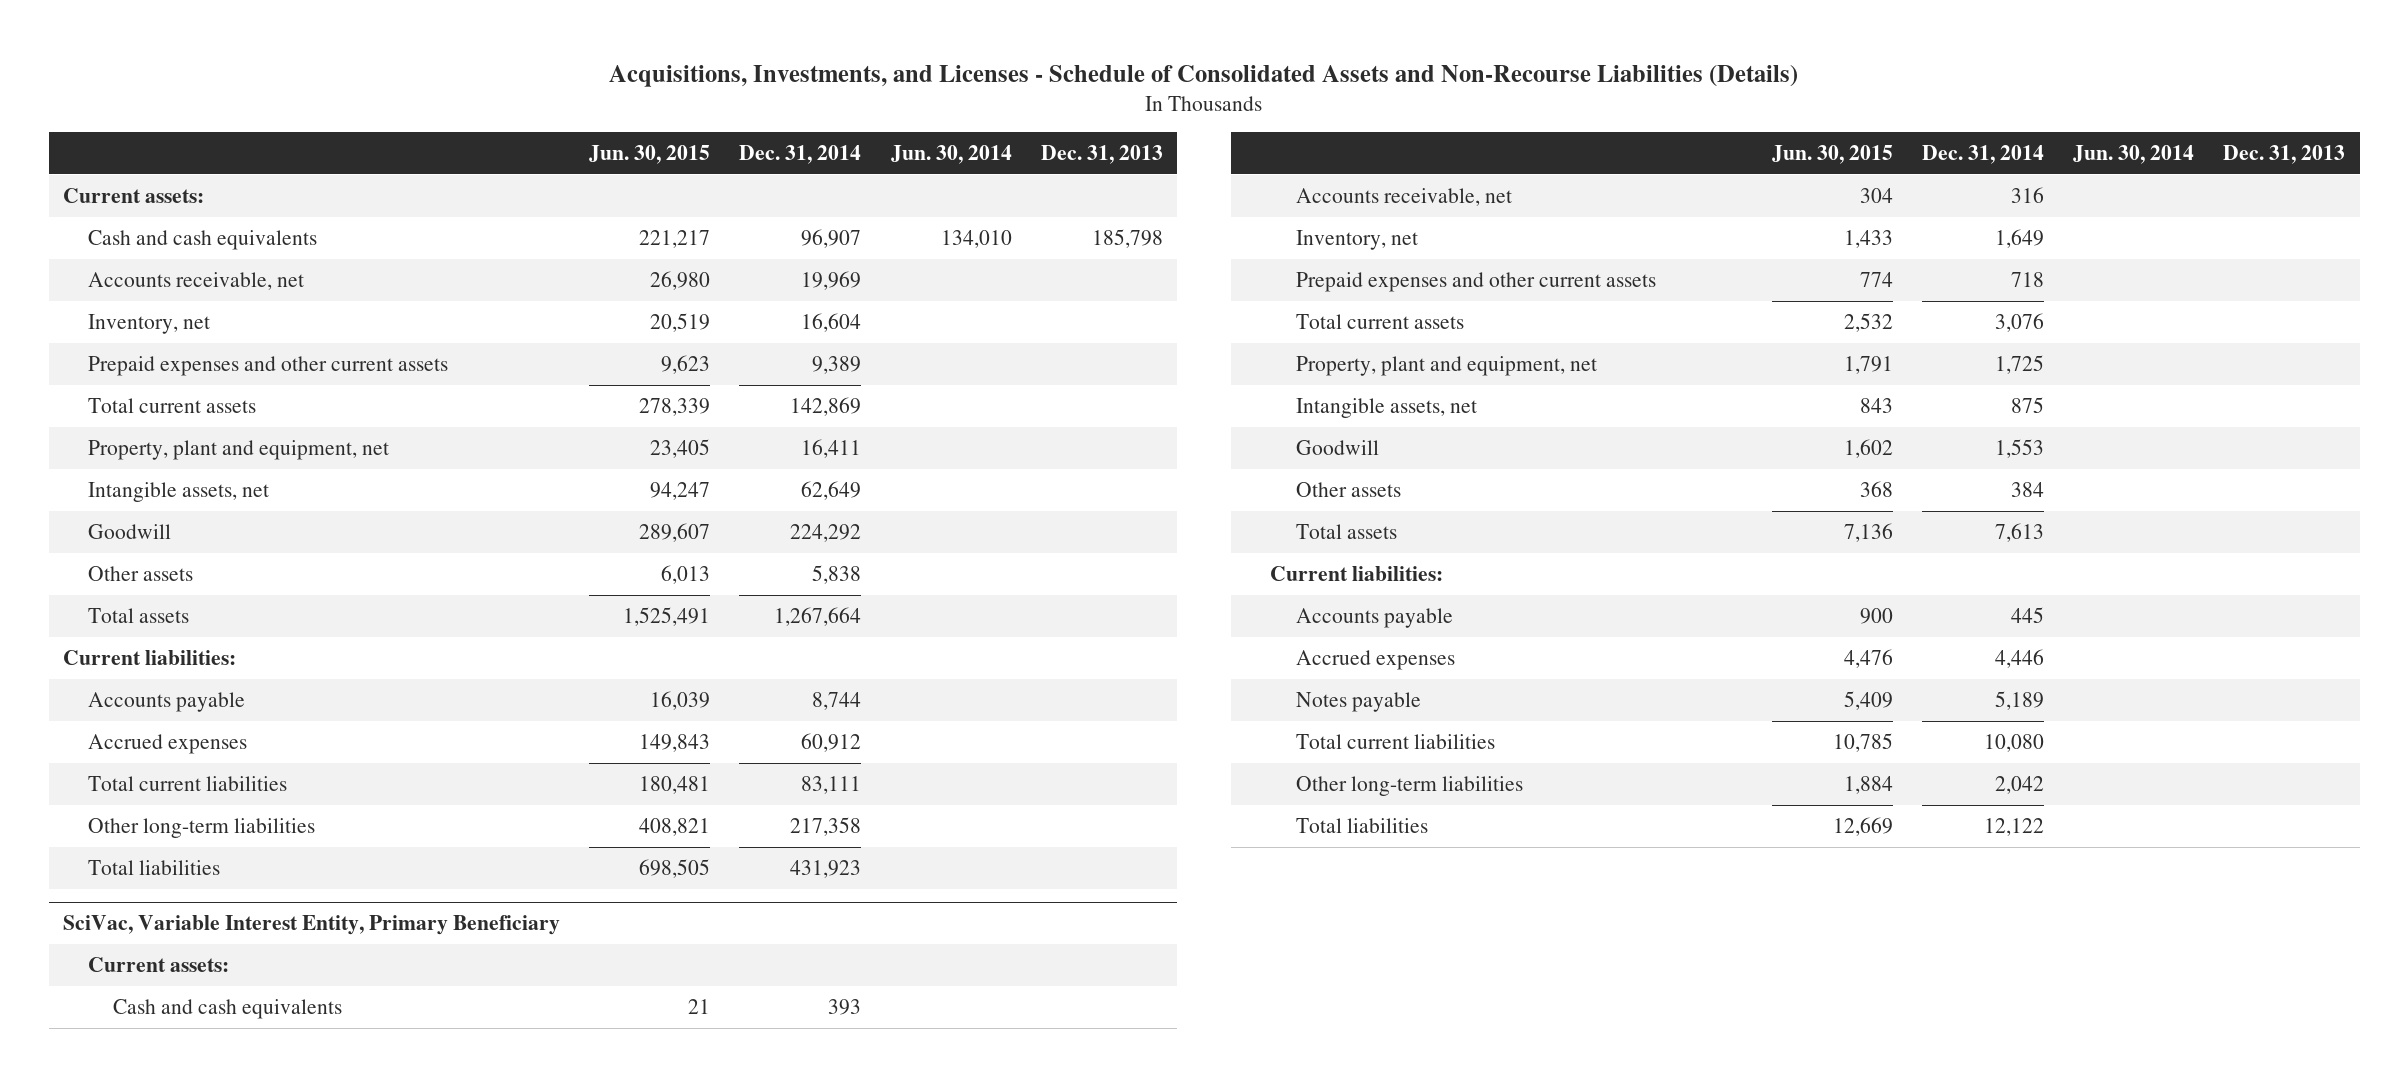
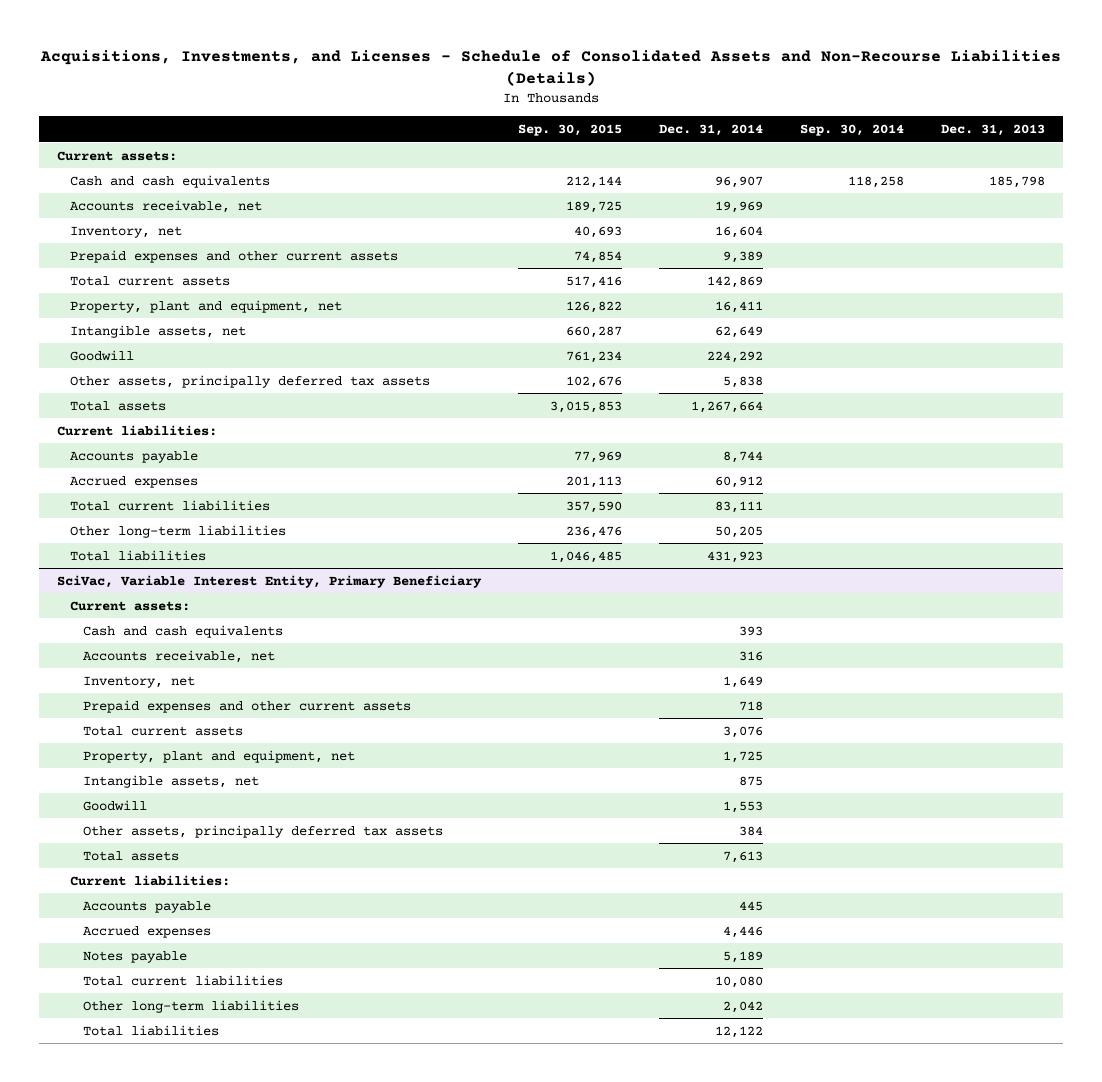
[589,144,711,164] Jun. 30, 2015 -> none
[890,144,1012,164] Jun. 30, 2014 -> none
none -> [518,124,623,137] Sep. 30, 2015
none -> [799,124,904,137] Sep. 30, 2014
[88,565,194,581] Other assets -> [70,374,431,388] Other assets, principally deferred tax assets
[790,816,862,836] 217,358 -> [714,525,763,538] 50,205
[1295,481,1401,497] Other assets -> [83,824,444,838] Other assets, principally deferred tax assets

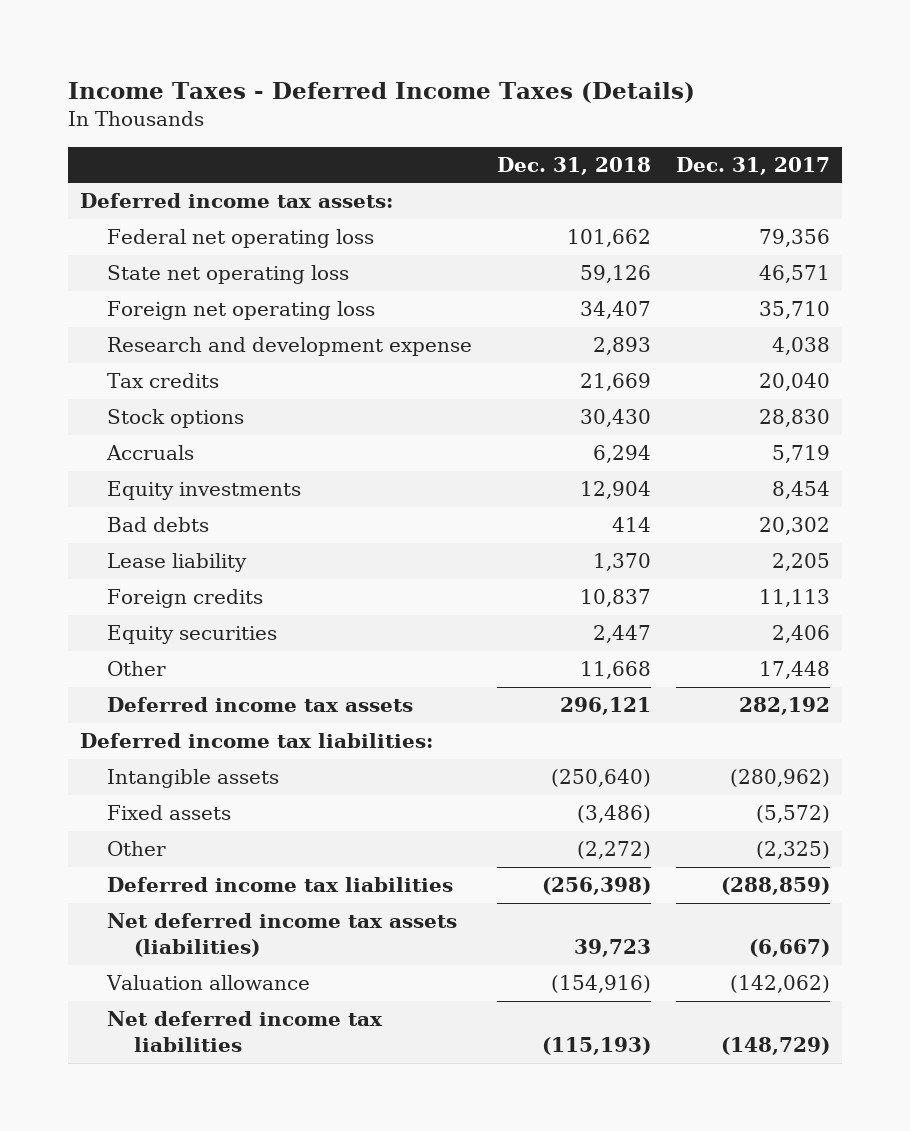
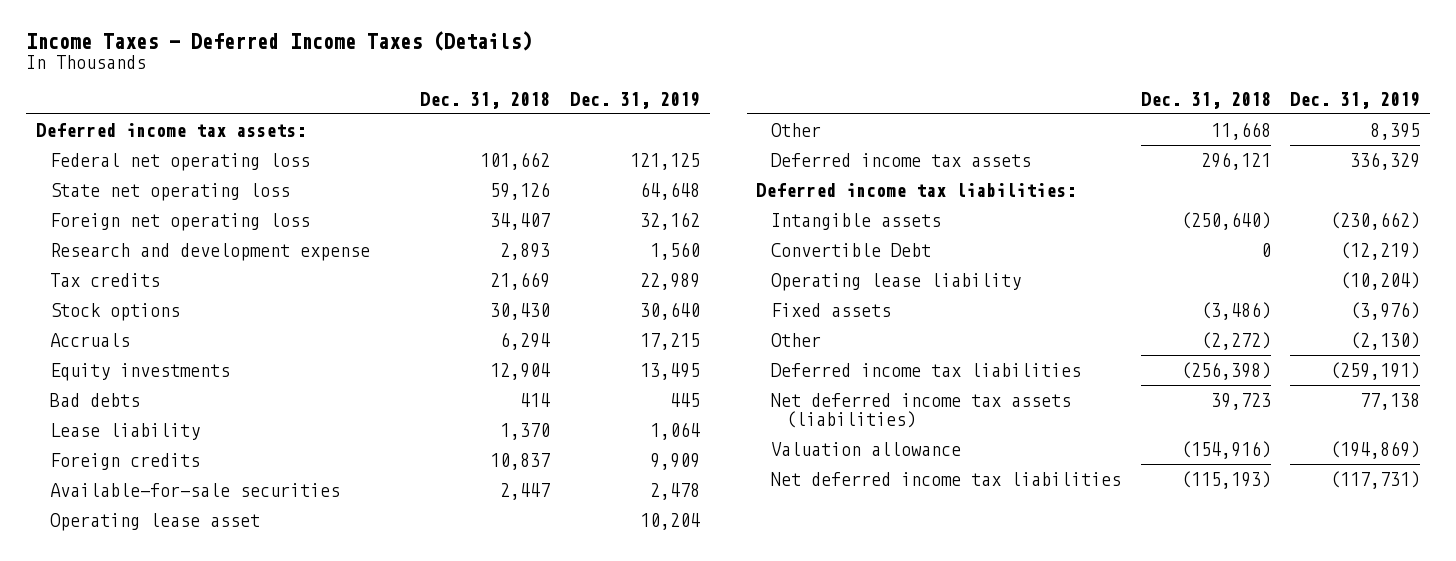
[675,156,830,175] Dec. 31, 2017 -> none
none -> [569,91,700,109] Dec. 31, 2019
[107,625,278,645] Equity securities -> [50,482,341,497] Available-for-sale securities
none -> [50,512,261,531] Operating lease asset
none -> [771,242,932,257] Convertible Debt
none -> [771,272,1022,291] Operating lease liability

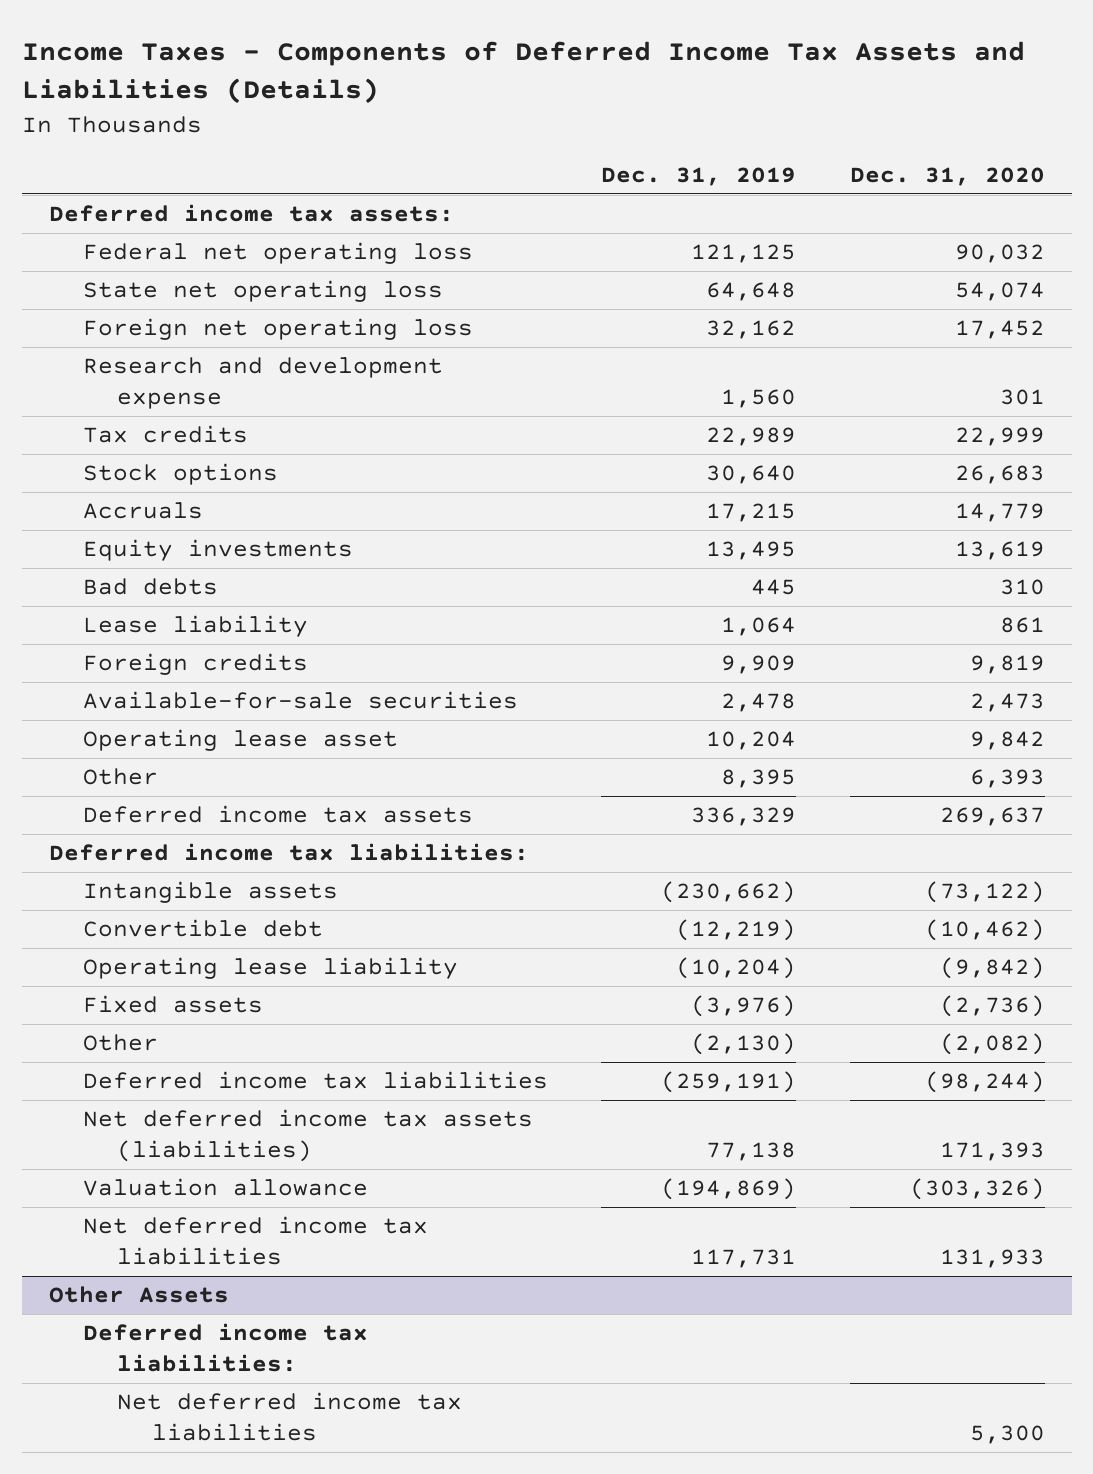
[25,30,532,51] Income Taxes - Deferred Income Taxes (Details) -> [21,41,1025,105] Income Taxes - Components of Deferred Income Tax Assets and Liabilities (Details)
[419,91,550,109] Dec. 31, 2018 -> none
none -> [849,167,1045,187] Dec. 31, 2020
[771,242,932,257] Convertible Debt -> [82,919,323,938] Convertible debt
[1330,470,1421,489] (117,731) -> [691,1249,797,1269] 117,731
none -> [48,1286,229,1304] Other Assets
none -> [82,1323,368,1373] Deferred income tax liabilities:
none -> [117,1392,463,1442] Net deferred income tax liabilities

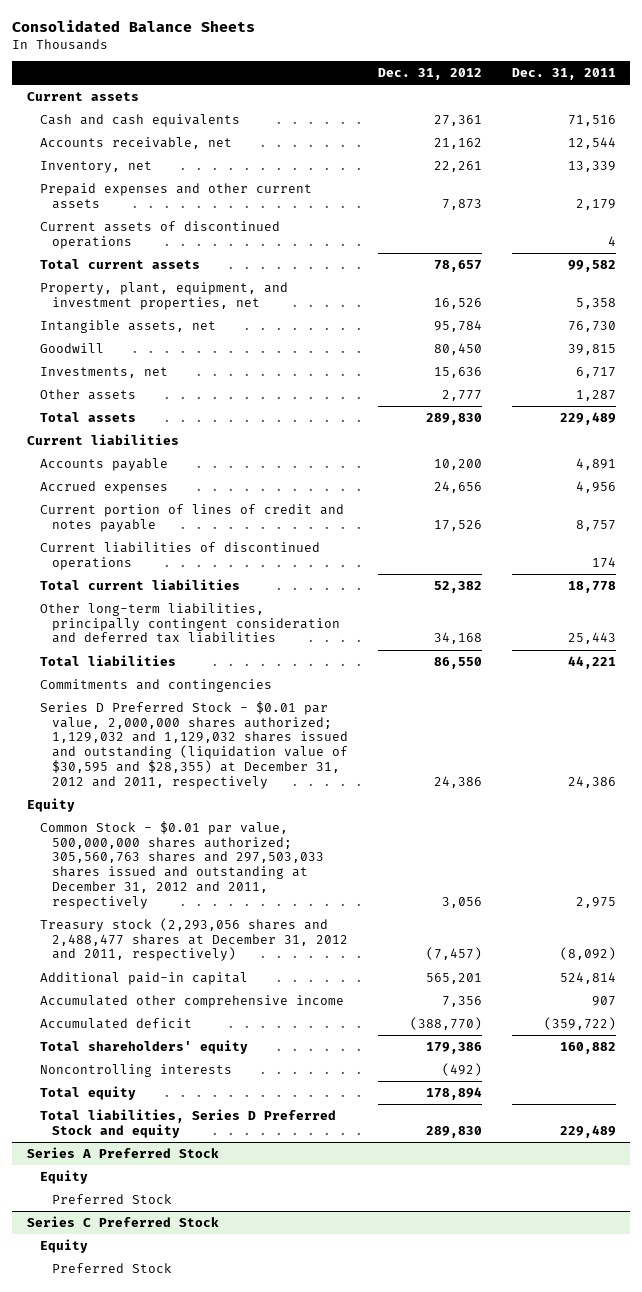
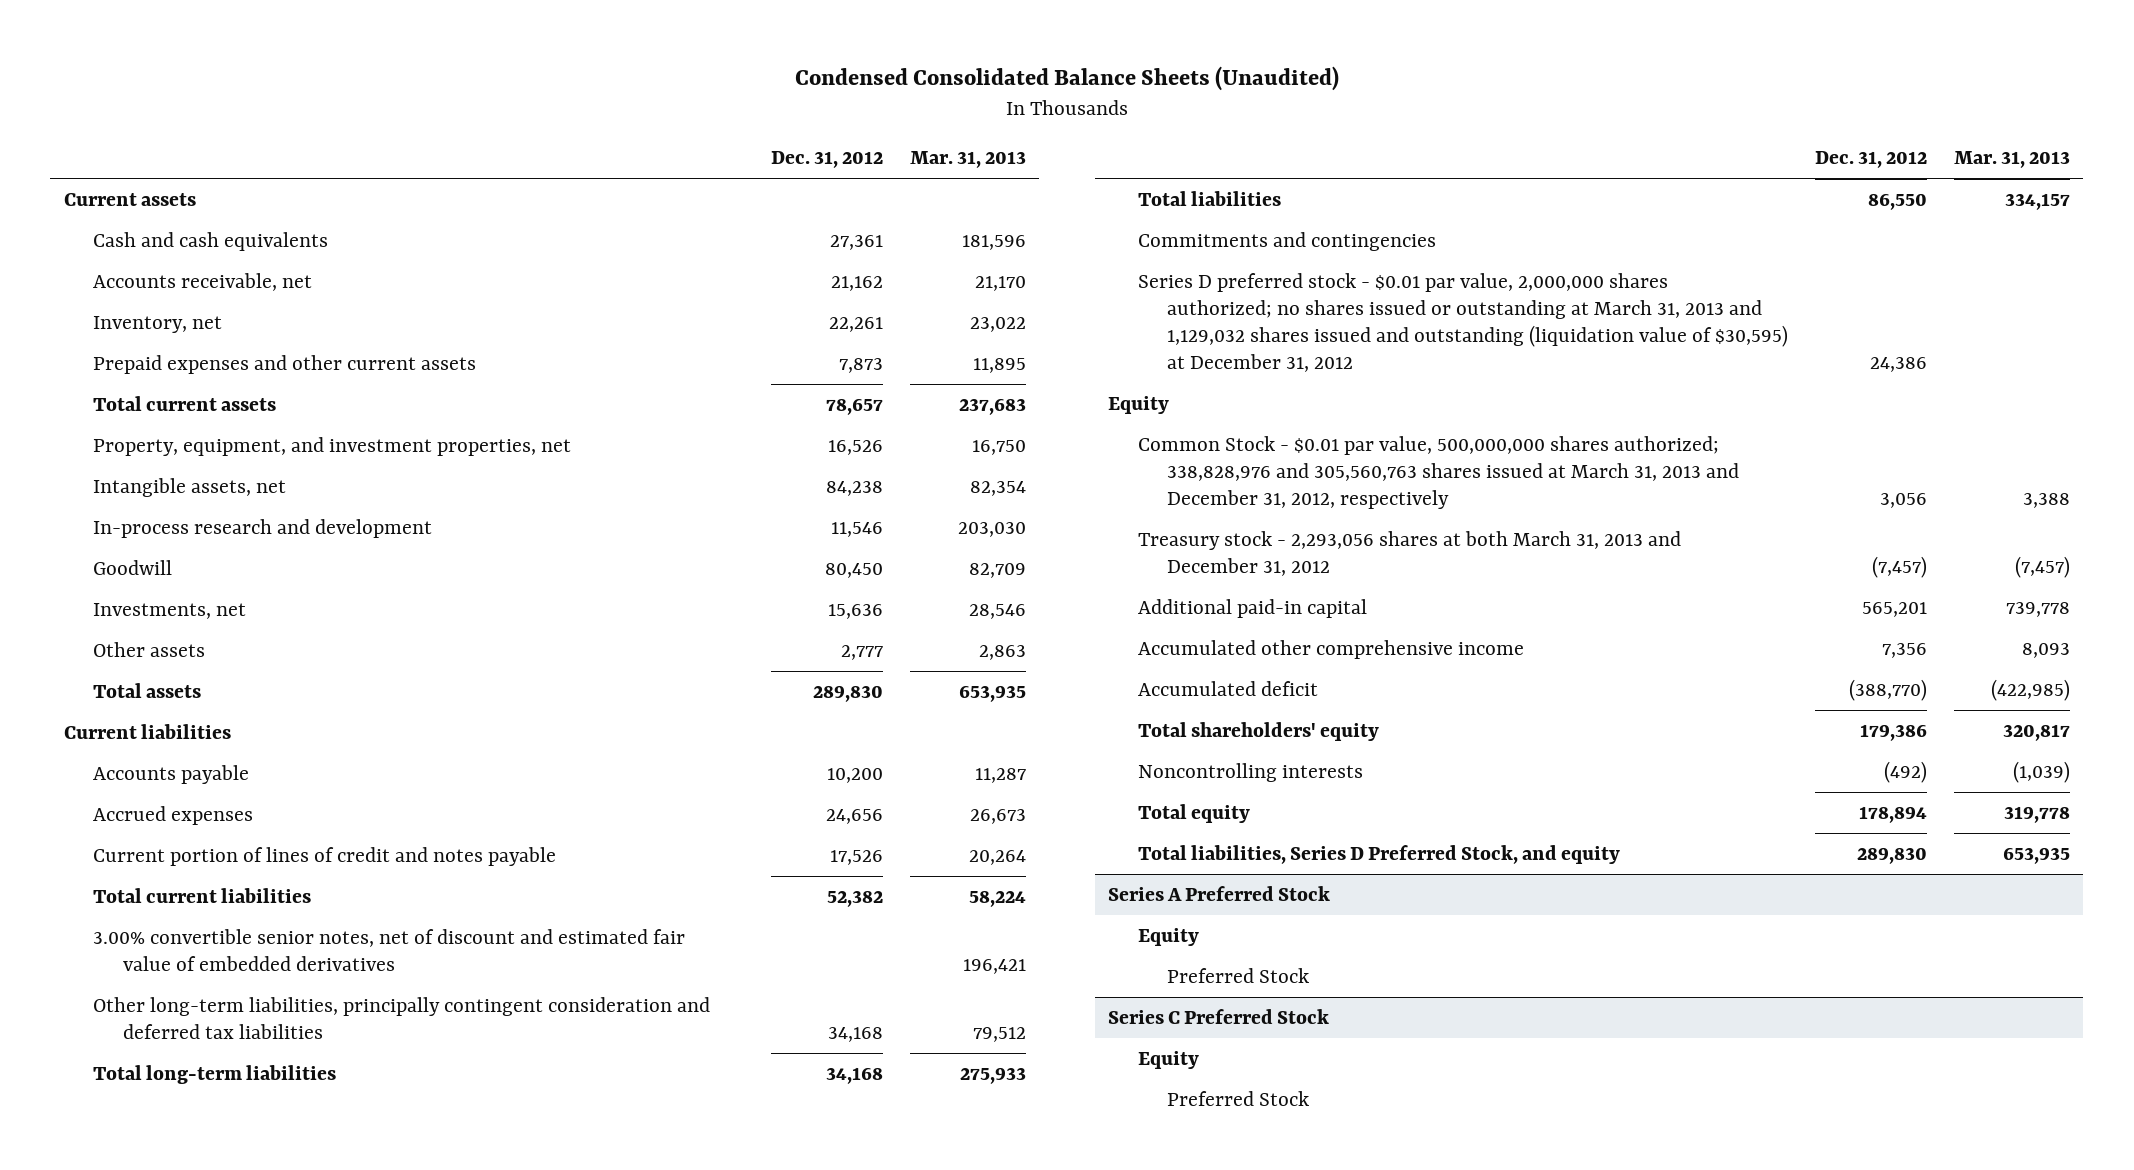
[12,19,256,32] Consolidated Balance Sheets -> [794,66,1339,92] Condensed Consolidated Balance Sheets (Unaudited)
[511,68,616,81] Dec. 31, 2011 -> none
none -> [909,151,1026,169] Mar. 31, 2013
[39,220,280,249] Current assets of discontinued operations -> none
[39,281,288,310] Property, plant, equipment, and investment properties, net -> [93,436,572,456] Property, equipment, and investment properties, net
[433,319,482,332] 95,784 -> [825,480,883,496] 84,238
none -> [93,518,433,538] In-process research and development
[39,541,320,570] Current liabilities of discontinued operations -> none
none -> [93,928,686,971] 3.00% convertible senior notes, net of discount and estimated fair value of embedded derivatives
none -> [93,1064,337,1084] Total long-term liabilities
[39,700,349,789] Series D Preferred Stock - $0.01 par value, 2,000,000 shares authorized; 1,129,032 and 1,129,032 shares issued and outstanding (liquidation value of $30,595 and $28,355) at December 31, 2012 and 2011, respectively -> [1137,272,1789,373] Series D preferred stock - $0.01 par value, 2,000,000 shares authorized; no shares issued or outstanding at March 31, 2013 and 1,129,032 shares issued and outstanding (liquidation value of $30,595) at December 31, 2012
[39,820,325,909] Common Stock - $0.01 par value, 500,000,000 shares authorized; 305,560,763 shares and 297,503,033 shares issued and outstanding at December 31, 2012 and 2011, respectively -> [1137,435,1740,510] Common Stock - $0.01 par value, 500,000,000 shares authorized; 338,828,976 and 305,560,763 shares issued at March 31, 2013 and December 31, 2012, respectively
[39,917,349,962] Treasury stock (2,293,056 shares and 2,488,477 shares at December 31, 2012 and 2011, respectively) -> [1137,530,1681,576] Treasury stock - 2,293,056 shares at both March 31, 2013 and December 31, 2012
[39,1108,336,1138] Total liabilities, Series D Preferred Stock and equity -> [1137,844,1620,864] Total liabilities, Series D Preferred Stock, and equity

